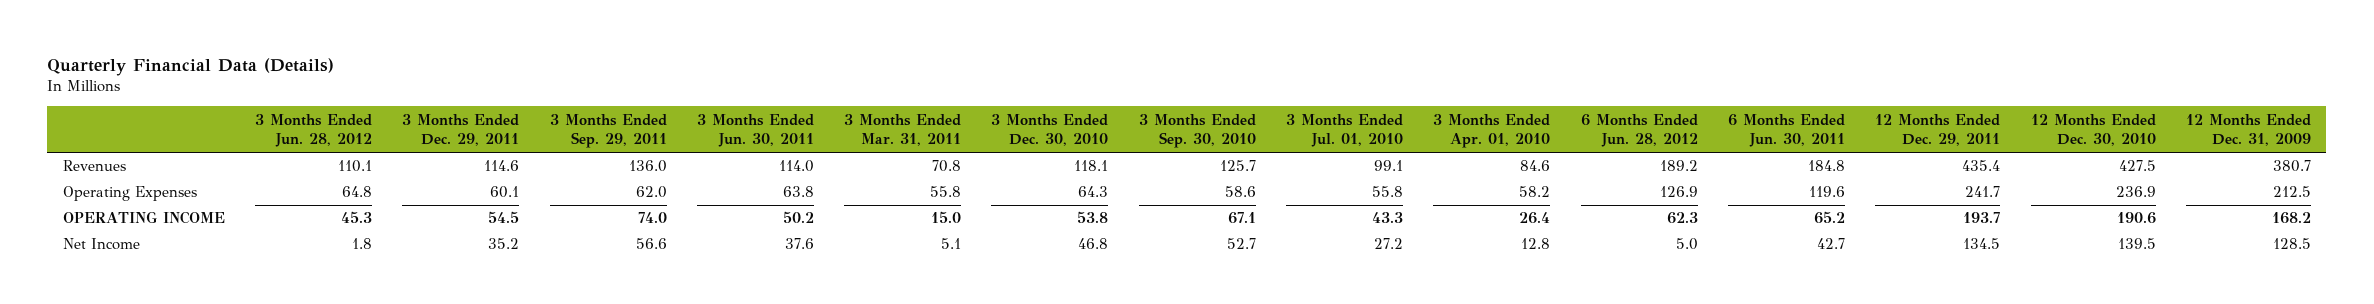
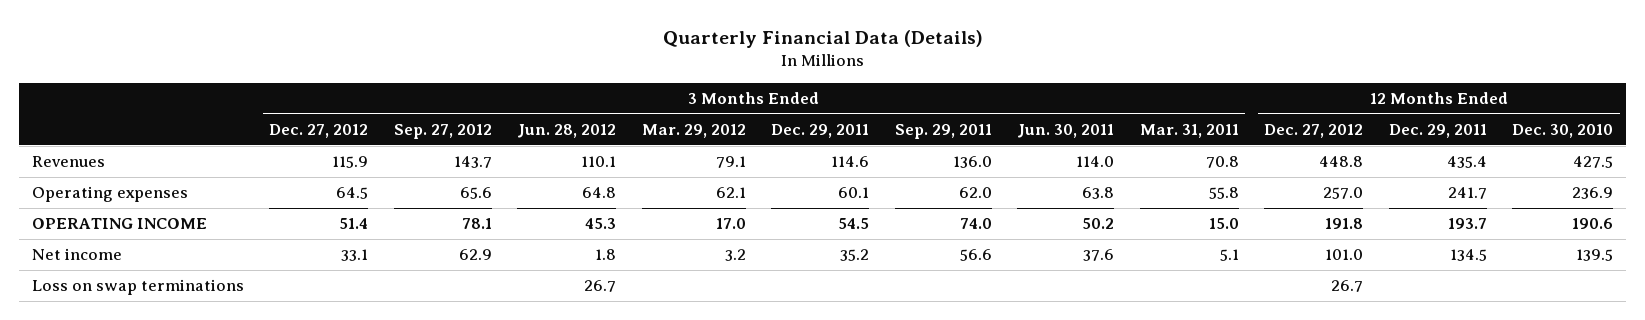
[991,113,1109,147] 3 Months Ended Dec. 30, 2010 -> none
[1138,113,1256,149] 3 Months Ended Sep. 30, 2010 -> none
[1286,113,1404,148] 3 Months Ended Jul. 01, 2010 -> none
[1433,113,1551,149] 3 Months Ended Apr. 01, 2010 -> none
[1580,113,1698,148] 6 Months Ended Jun. 28, 2012 -> none
[1727,113,1845,148] 6 Months Ended Jun. 30, 2011 -> none
[2185,113,2311,147] 12 Months Ended Dec. 31, 2009 -> none
none -> [269,123,369,138] Dec. 27, 2012
none -> [393,123,492,139] Sep. 27, 2012
none -> [641,123,746,138] Mar. 29, 2012
none -> [1264,123,1364,138] Dec. 27, 2012
[62,186,197,202] Operating Expenses -> [31,186,188,203] Operating expenses
[62,238,140,251] Net Income -> [31,248,122,261] Net income
none -> [31,279,244,296] Loss on swap terminations

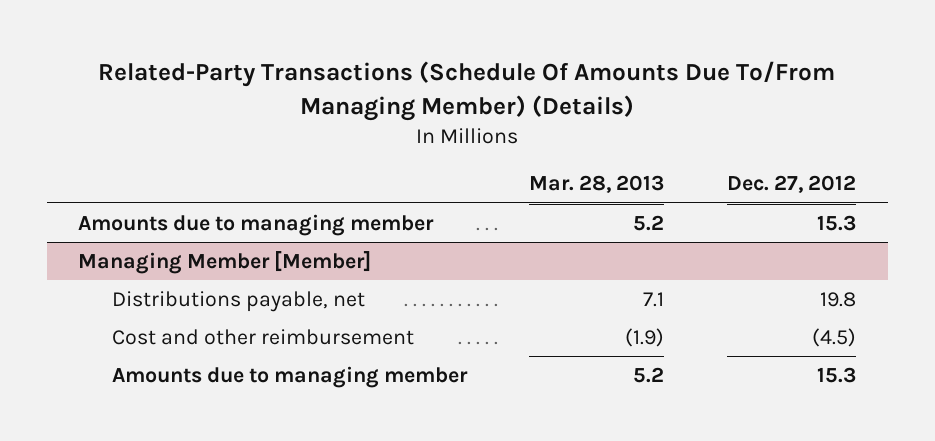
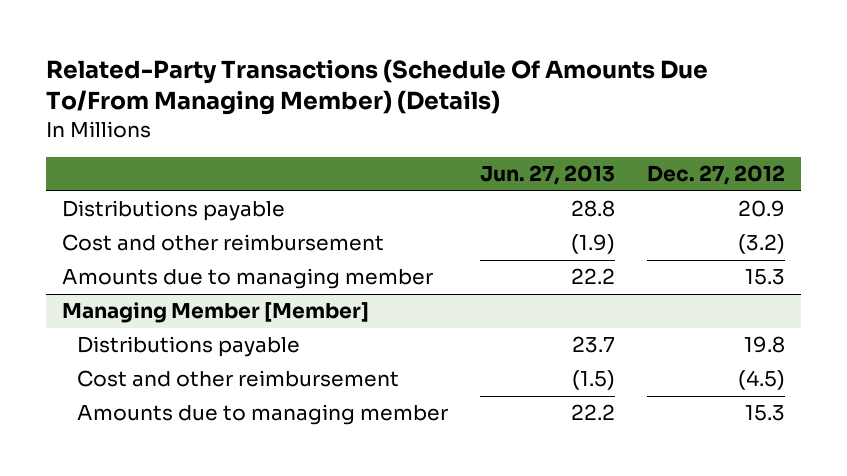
[529,175,665,194] Mar. 28, 2013 -> none
none -> [479,165,615,186] Jun. 27, 2013
none -> [62,200,286,222] Distributions payable
none -> [62,234,385,252] Cost and other reimbursement
[111,290,365,312] Distributions payable, net -> [76,336,300,358] Distributions payable

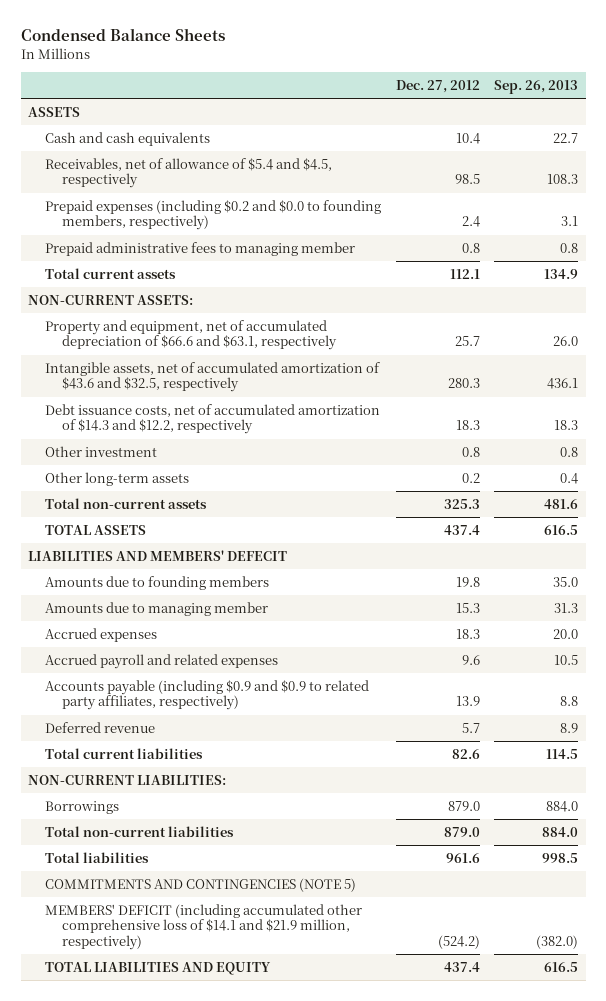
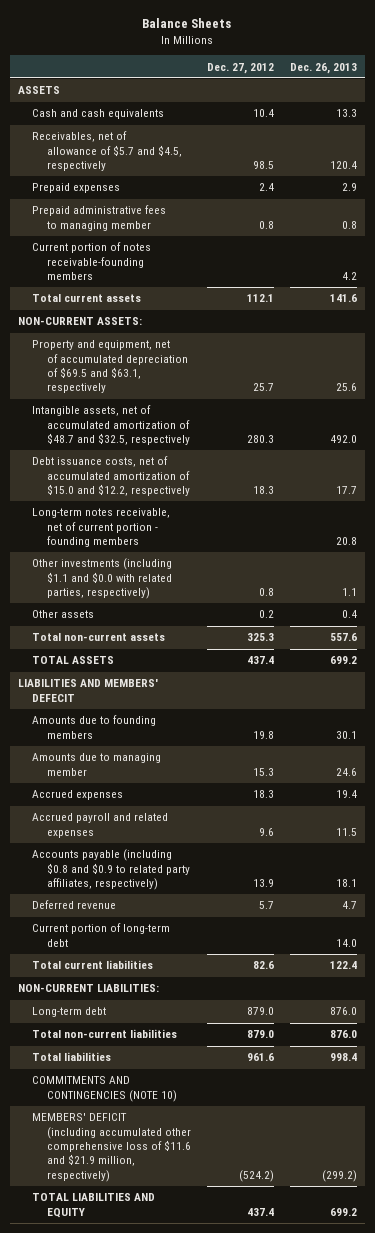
[20,28,225,42] Condensed Balance Sheets -> [142,18,232,29] Balance Sheets
[494,79,579,94] Sep. 26, 2013 -> none
none -> [289,62,357,74] Dec. 26, 2013
[45,157,333,189] Receivables, net of allowance of $5.4 and $4.5, respectively -> [32,131,182,172] Receivables, net of allowance of $5.7 and $4.5, respectively
[45,199,382,231] Prepaid expenses (including $0.2 and $0.0 to founding members, respectively) -> [32,183,121,194] Prepaid expenses
none -> [32,242,152,281] Current portion of notes receivable-founding members
[45,445,158,457] Other investment -> none
[45,319,338,351] Property and equipment, net of accumulated depreciation of $66.6 and $63.1, respectively -> [32,340,188,394] Property and equipment, net of accumulated depreciation of $69.5 and $63.1, respectively
[45,361,381,393] Intangible assets, net of accumulated amortization of $43.6 and $32.5, respectively -> [32,405,190,446] Intangible assets, net of accumulated amortization of $48.7 and $32.5, respectively
[45,403,381,435] Debt issuance costs, net of accumulated amortization of $14.3 and $12.2, respectively -> [32,456,190,497] Debt issuance costs, net of accumulated amortization of $15.0 and $12.2, respectively
none -> [32,508,171,548] Long-term notes receivable, net of current portion - founding members
none -> [32,558,173,600] Other investments (including $1.1 and $0.0 with related parties, respectively)
[45,471,190,486] Other long-term assets -> [32,610,95,619] Other assets
[45,679,370,711] Accounts payable (including $0.9 and $0.9 to related party affiliates, respectively) -> [32,849,190,891] Accounts payable (including $0.8 and $0.9 to related party affiliates, respectively)
none -> [32,923,171,947] Current portion of long-term debt
[45,800,120,814] Borrowings -> [32,1007,107,1018] Long-term debt
[45,877,357,892] COMMITMENTS AND CONTINGENCIES (NOTE 5) -> [32,1076,177,1102] COMMITMENTS AND CONTINGENCIES (NOTE 10)
[45,903,363,951] MEMBERS' DEFICIT (including accumulated other comprehensive loss of $14.1 and $21.9 million, respectively) -> [32,1113,191,1182] MEMBERS' DEFICIT (including accumulated other comprehensive loss of $11.6 and $21.9 million, respectively)

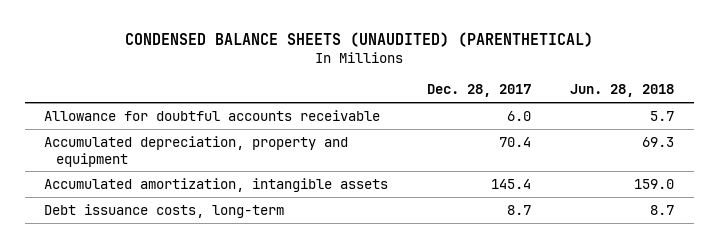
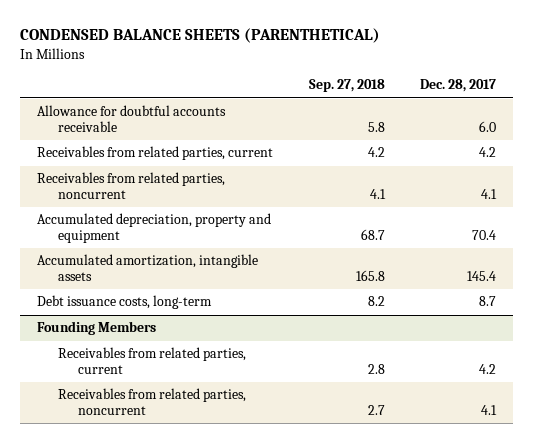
[125,32,594,48] CONDENSED BALANCE SHEETS (UNAUDITED) (PARENTHETICAL) -> [19,28,380,44] CONDENSED BALANCE SHEETS (PARENTHETICAL)
[570,84,675,98] Jun. 28, 2018 -> none
none -> [308,79,385,93] Sep. 27, 2018
none -> [37,146,274,161] Receivables from related parties, current
none -> [37,172,226,199] Receivables from related parties, noncurrent
none -> [37,321,157,336] Founding Members
none -> [57,347,246,374] Receivables from related parties, current
none -> [57,388,246,415] Receivables from related parties, noncurrent

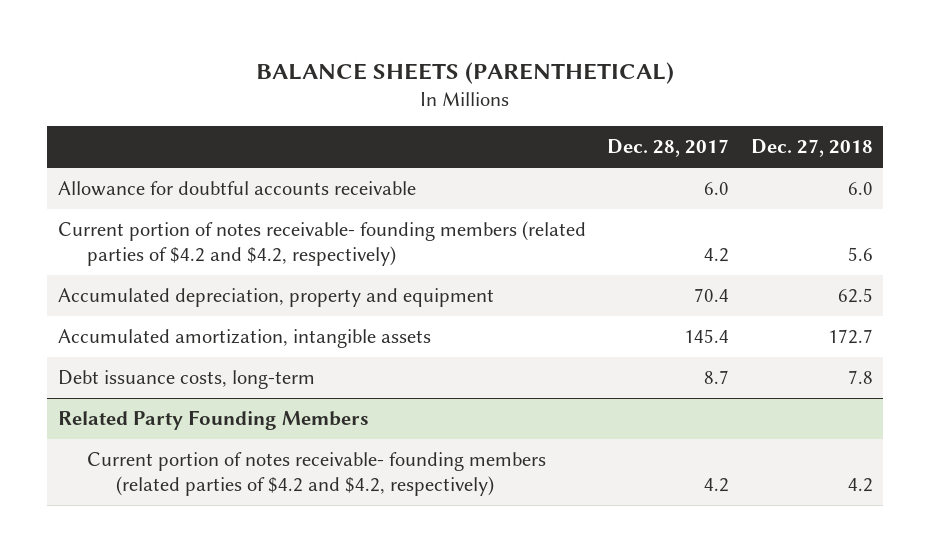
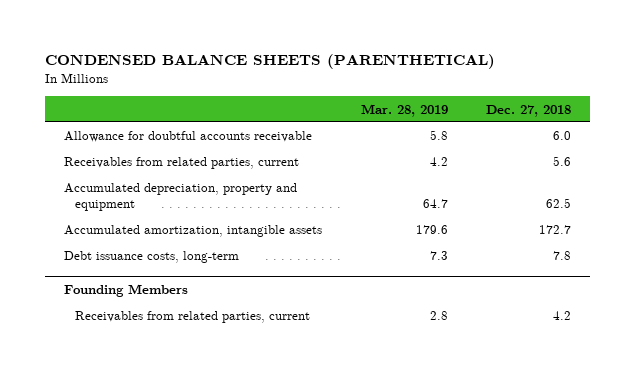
[256,61,675,84] BALANCE SHEETS (PARENTHETICAL) -> [44,54,495,70] CONDENSED BALANCE SHEETS (PARENTHETICAL)
[607,139,730,158] Dec. 28, 2017 -> none
none -> [360,103,448,117] Mar. 28, 2019
[57,220,586,267] Current portion of notes receivable- founding members (related parties of $4.2 and $4.2, respectively) -> [64,157,300,170] Receivables from related parties, current
[57,409,369,430] Related Party Founding Members -> [64,284,189,298] Founding Members
[86,451,546,497] Current portion of notes receivable- founding members (related parties of $4.2 and $4.2, respectively) -> [75,311,311,324] Receivables from related parties, current

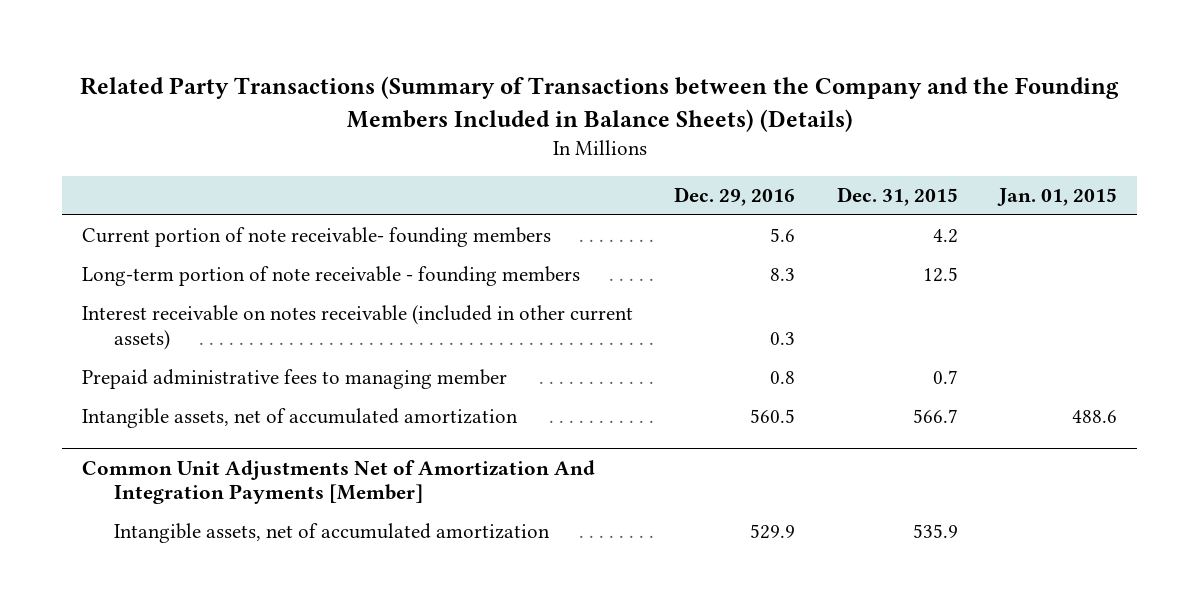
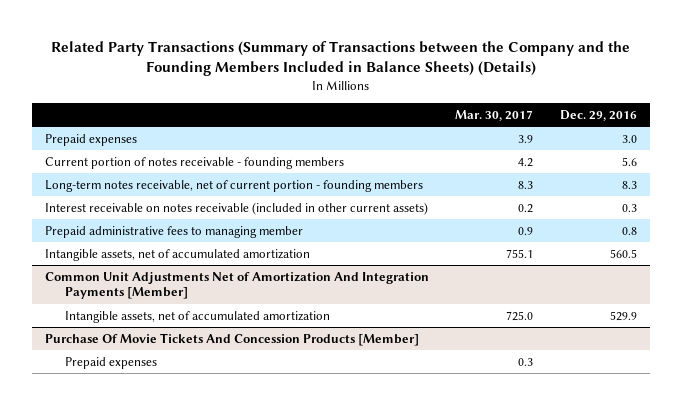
[836,187,958,207] Dec. 31, 2015 -> none
[996,188,1117,207] Jan. 01, 2015 -> none
none -> [455,110,534,122] Mar. 30, 2017
none -> [45,133,138,146] Prepaid expenses
[82,227,552,248] Current portion of note receivable- founding members -> [45,156,345,169] Current portion of notes receivable - founding members
[82,266,581,287] Long-term portion of note receivable - founding members -> [45,179,424,192] Long-term notes receivable, net of current portion - founding members
none -> [45,332,420,346] Purchase Of Movie Tickets And Concession Products [Member]
none -> [64,356,157,369] Prepaid expenses

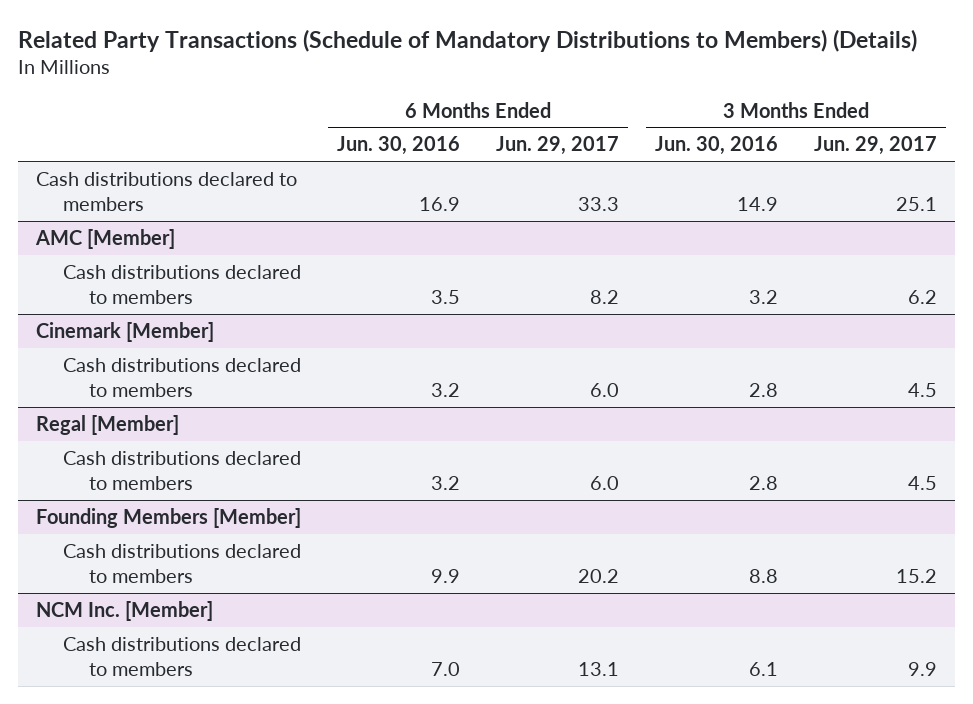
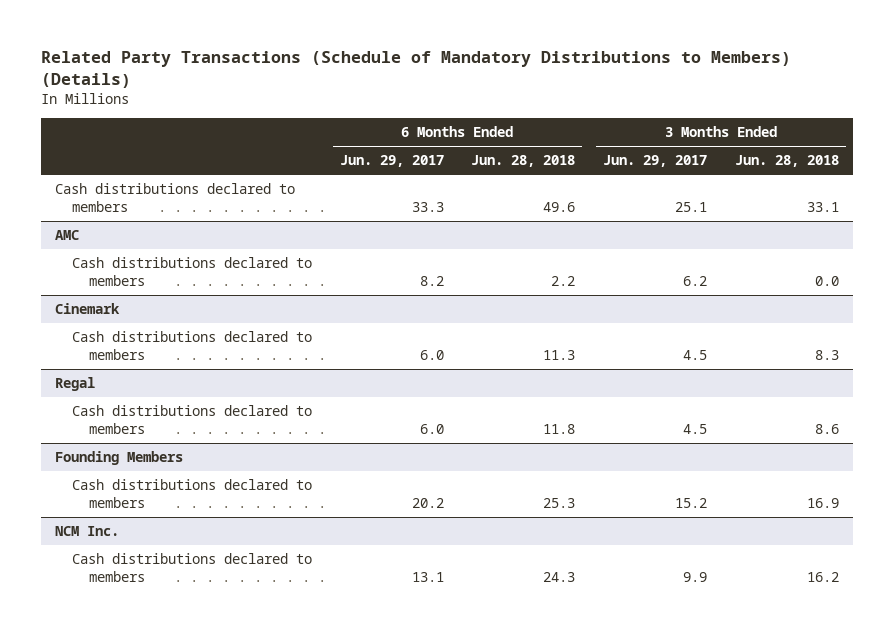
[337,136,461,156] Jun. 30, 2016 -> none
[655,136,779,156] Jun. 30, 2016 -> none
none -> [471,155,576,168] Jun. 28, 2018
none -> [734,155,839,168] Jun. 28, 2018
[35,228,176,249] AMC [Member] -> [55,229,80,240] AMC
[36,321,215,342] Cinemark [Member] -> [55,302,121,314] Cinemark
[36,414,180,435] Regal [Member] -> [55,376,96,391] Regal
[36,507,302,528] Founding Members [Member] -> [55,450,184,465] Founding Members
[36,600,214,621] NCM Inc. [Member] -> [55,525,120,536] NCM Inc.

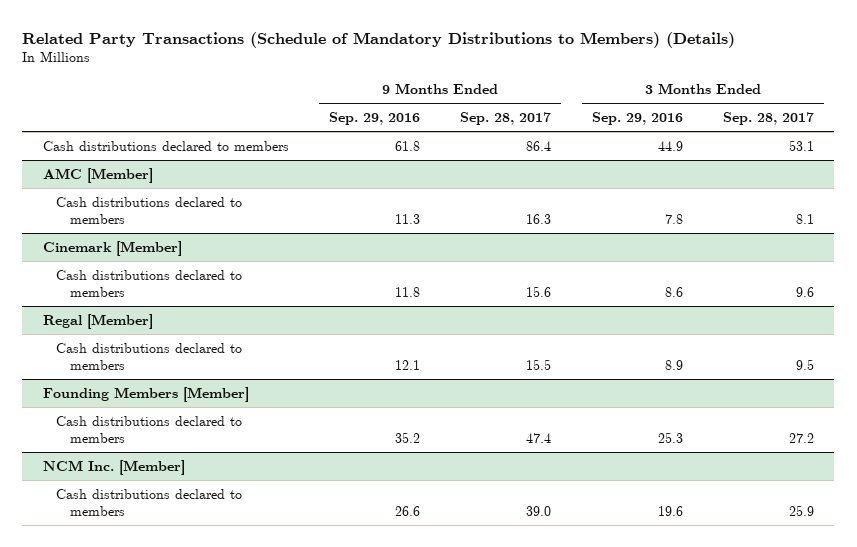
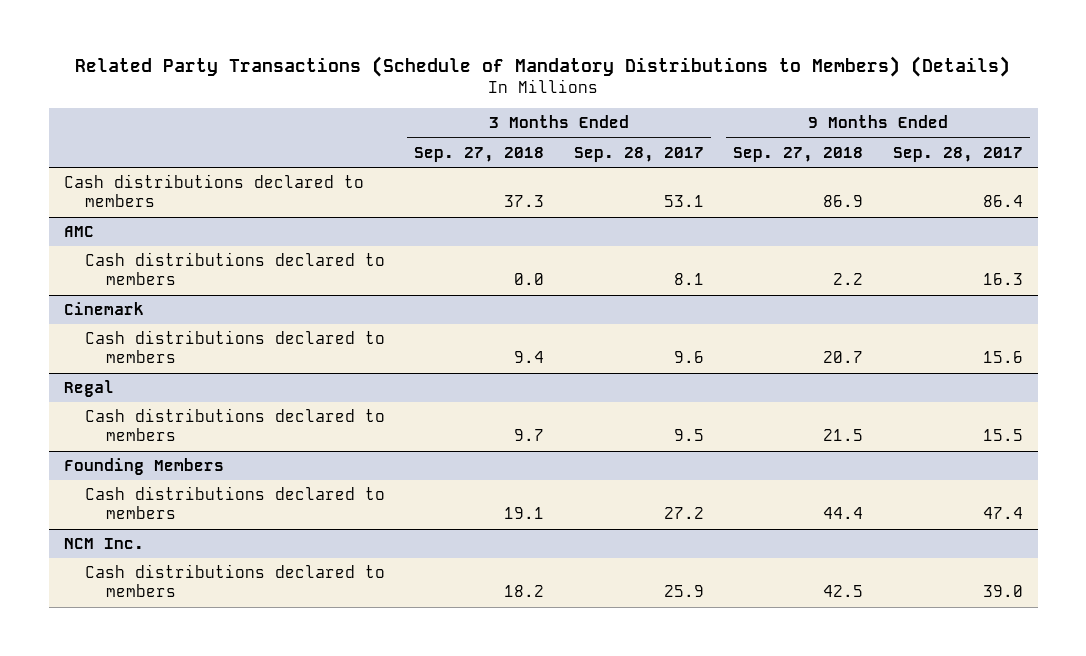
[328,112,420,126] Sep. 29, 2016 -> none
[591,112,683,126] Sep. 29, 2016 -> none
none -> [414,146,545,162] Sep. 27, 2018
none -> [733,146,864,162] Sep. 27, 2018
[42,167,153,183] AMC [Member] -> [63,226,94,238] AMC
[42,240,182,256] Cinemark [Member] -> [63,302,144,316] Cinemark
[42,313,153,329] Regal [Member] -> [63,380,114,398] Regal
[42,386,249,402] Founding Members [Member] -> [63,458,224,476] Founding Members
[42,459,185,475] NCM Inc. [Member] -> [63,538,144,550] NCM Inc.

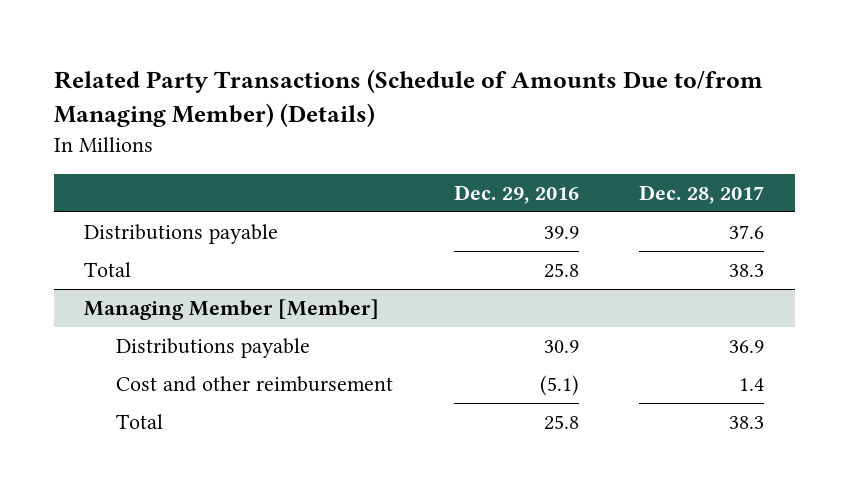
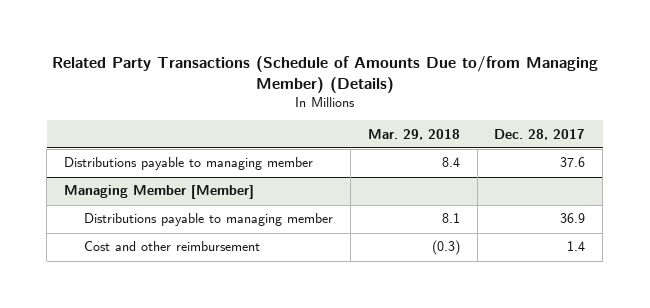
[453,184,579,204] Dec. 29, 2016 -> none
none -> [367,128,460,140] Mar. 29, 2018
[84,262,132,278] Total -> none
[84,224,279,245] Distributions payable -> [64,157,314,171] Distributions payable to managing member
[116,338,311,359] Distributions payable -> [84,213,334,227] Distributions payable to managing member
[116,414,164,430] Total -> none

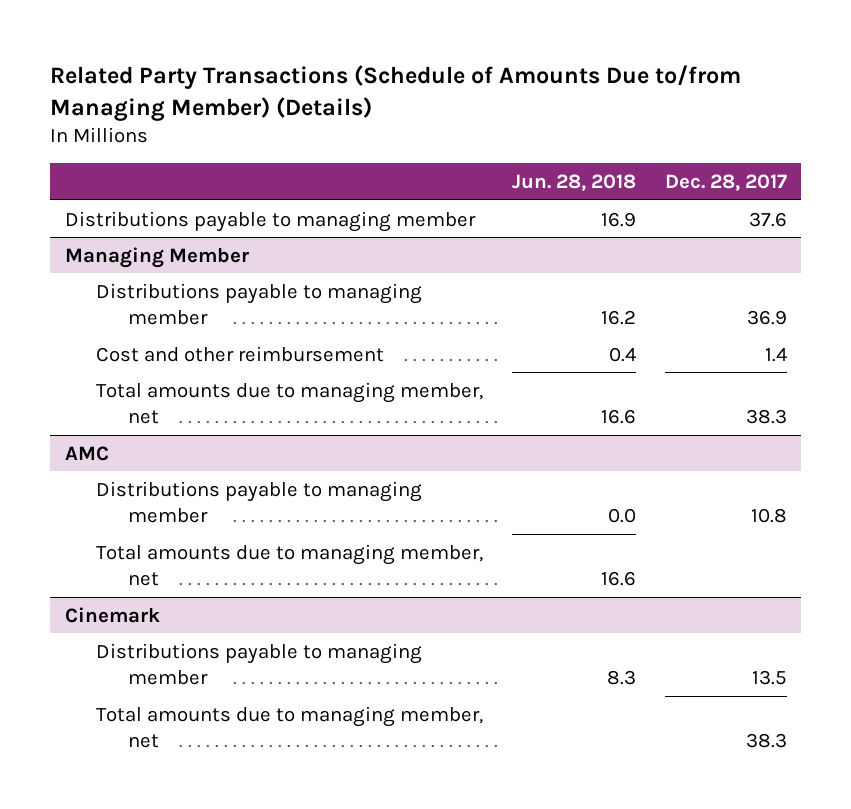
[367,128,460,140] Mar. 29, 2018 -> none
none -> [512,173,637,191] Jun. 28, 2018
[64,185,255,200] Managing Member [Member] -> [64,246,249,268] Managing Member
none -> [96,381,484,424] Total amounts due to managing member, net
none -> [64,445,109,461] AMC
none -> [96,480,423,523] Distributions payable to managing member
none -> [96,543,484,586] Total amounts due to managing member, net
none -> [64,606,160,623] Cinemark
none -> [96,642,423,685] Distributions payable to managing member
none -> [96,705,484,748] Total amounts due to managing member, net

